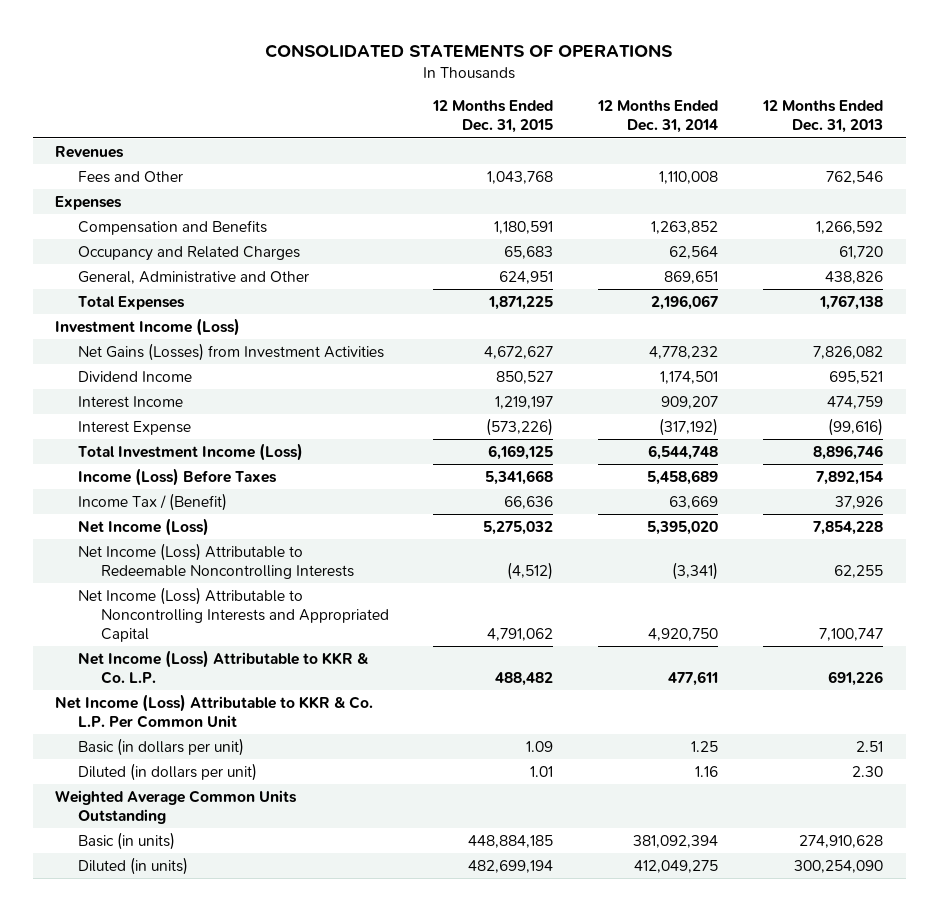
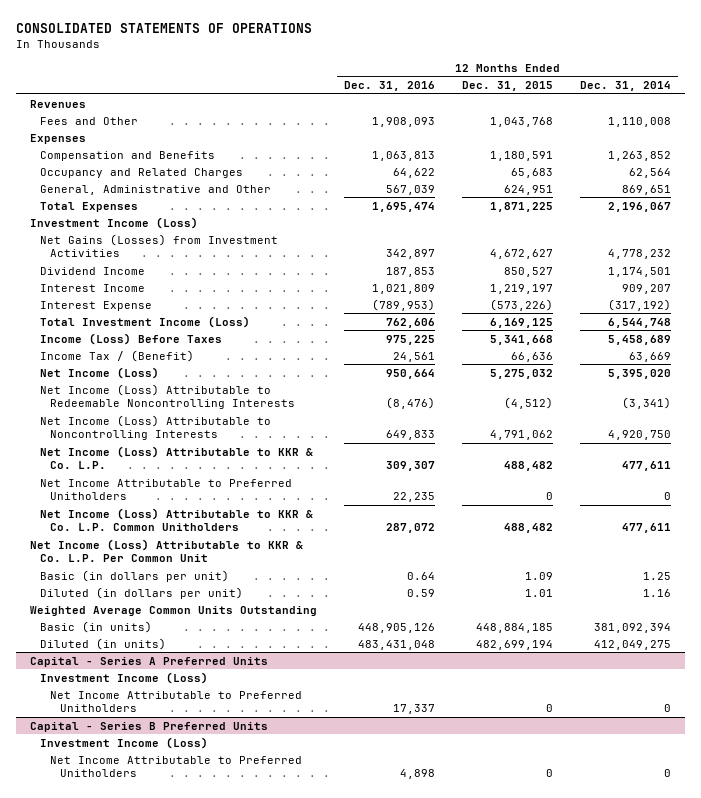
[762,100,884,134] 12 Months Ended Dec. 31, 2013 -> none
none -> [343,81,435,92] Dec. 31, 2016
[77,586,389,642] Net Income (Loss) Attributable to Noncontrolling Interests and Appropriated Capital -> [39,414,271,441] Net Income (Loss) Attributable to Noncontrolling Interests
none -> [39,478,292,501] Net Income Attributable to Preferred Unitholders
none -> [39,507,313,532] Net Income (Loss) Attributable to KKR & Co. L.P. Common Unitholders
none -> [29,656,268,667] Capital - Series A Preferred Units
none -> [39,671,208,684] Investment Income (Loss)
none -> [49,690,302,713] Net Income Attributable to Preferred Unitholders
none -> [29,721,268,732] Capital - Series B Preferred Units
none -> [39,736,208,749] Investment Income (Loss)
none -> [49,755,302,778] Net Income Attributable to Preferred Unitholders

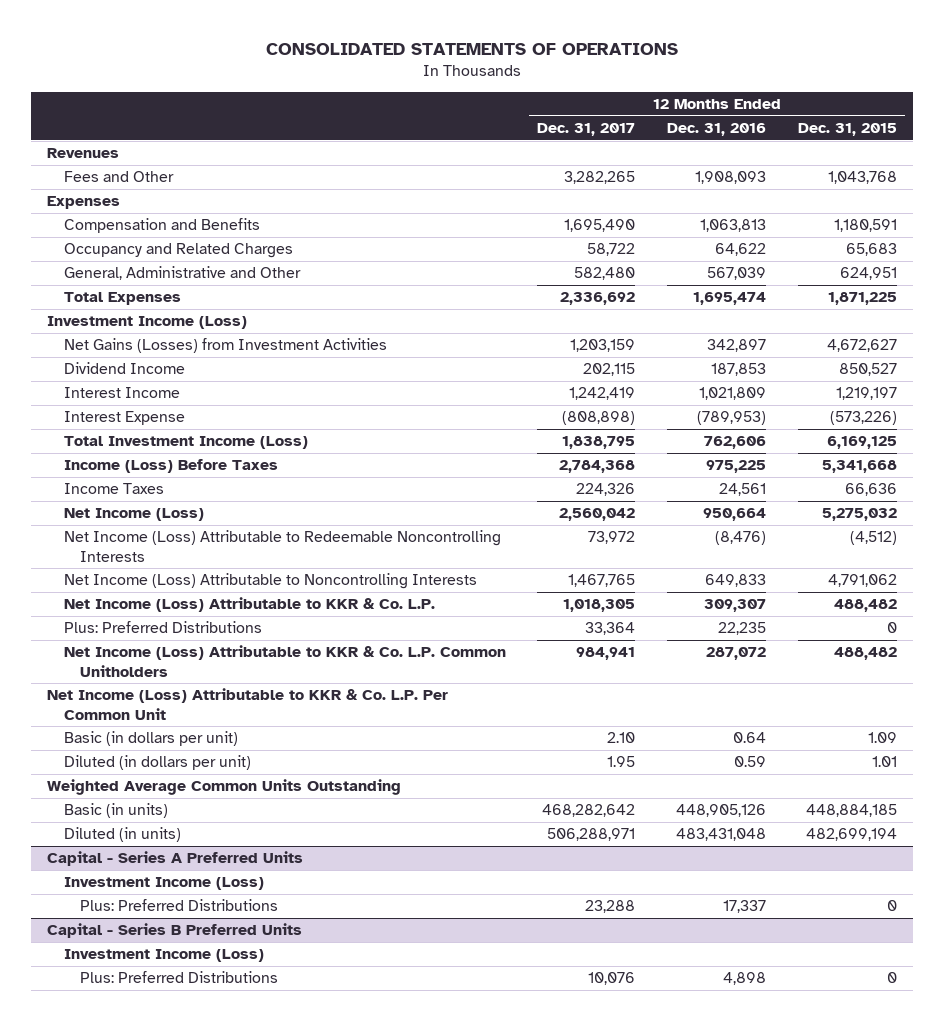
[580,81,672,92] Dec. 31, 2014 -> none
none -> [537,123,636,137] Dec. 31, 2017
[39,349,194,362] Income Tax / (Benefit) -> [63,483,164,495] Income Taxes
[39,478,292,501] Net Income Attributable to Preferred Unitholders -> [63,621,262,634] Plus: Preferred Distributions
[49,690,302,713] Net Income Attributable to Preferred Unitholders -> [80,899,279,912] Plus: Preferred Distributions
[49,755,302,778] Net Income Attributable to Preferred Unitholders -> [80,971,279,984] Plus: Preferred Distributions

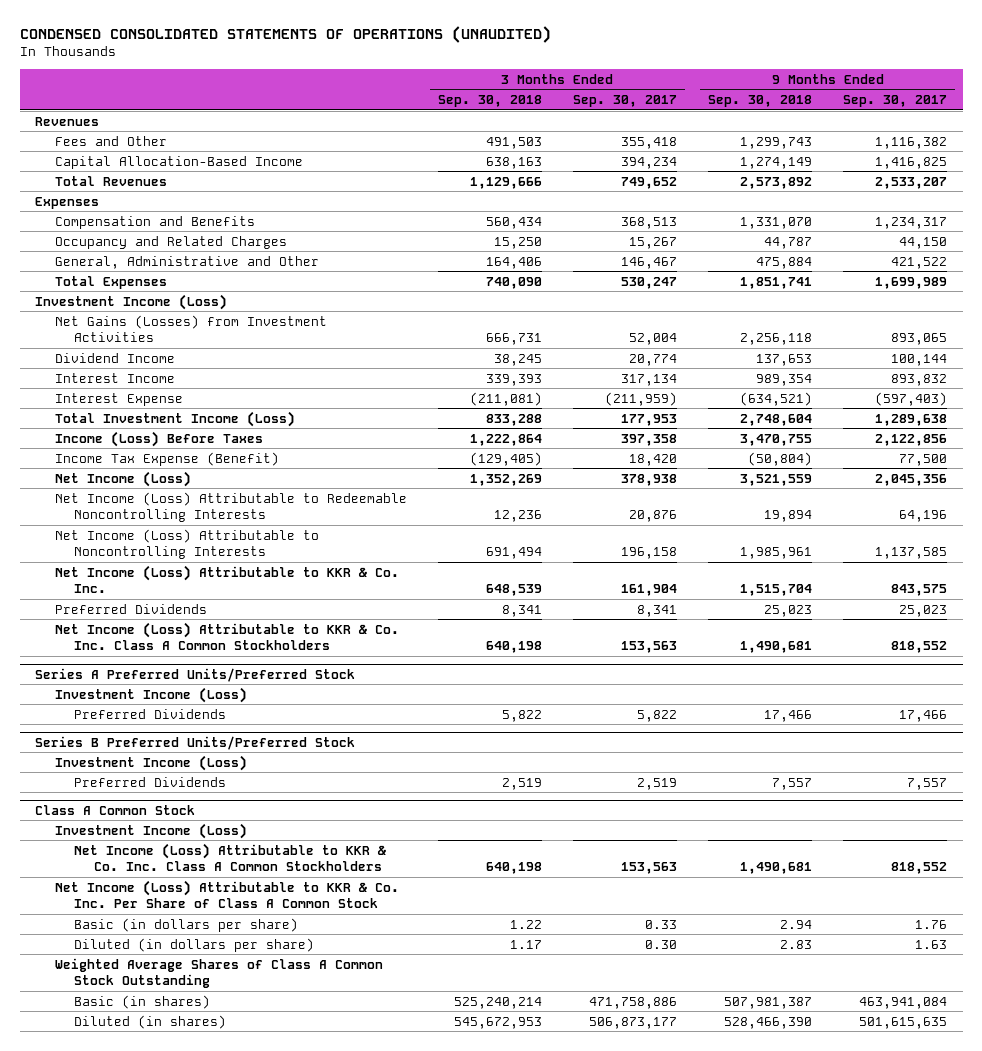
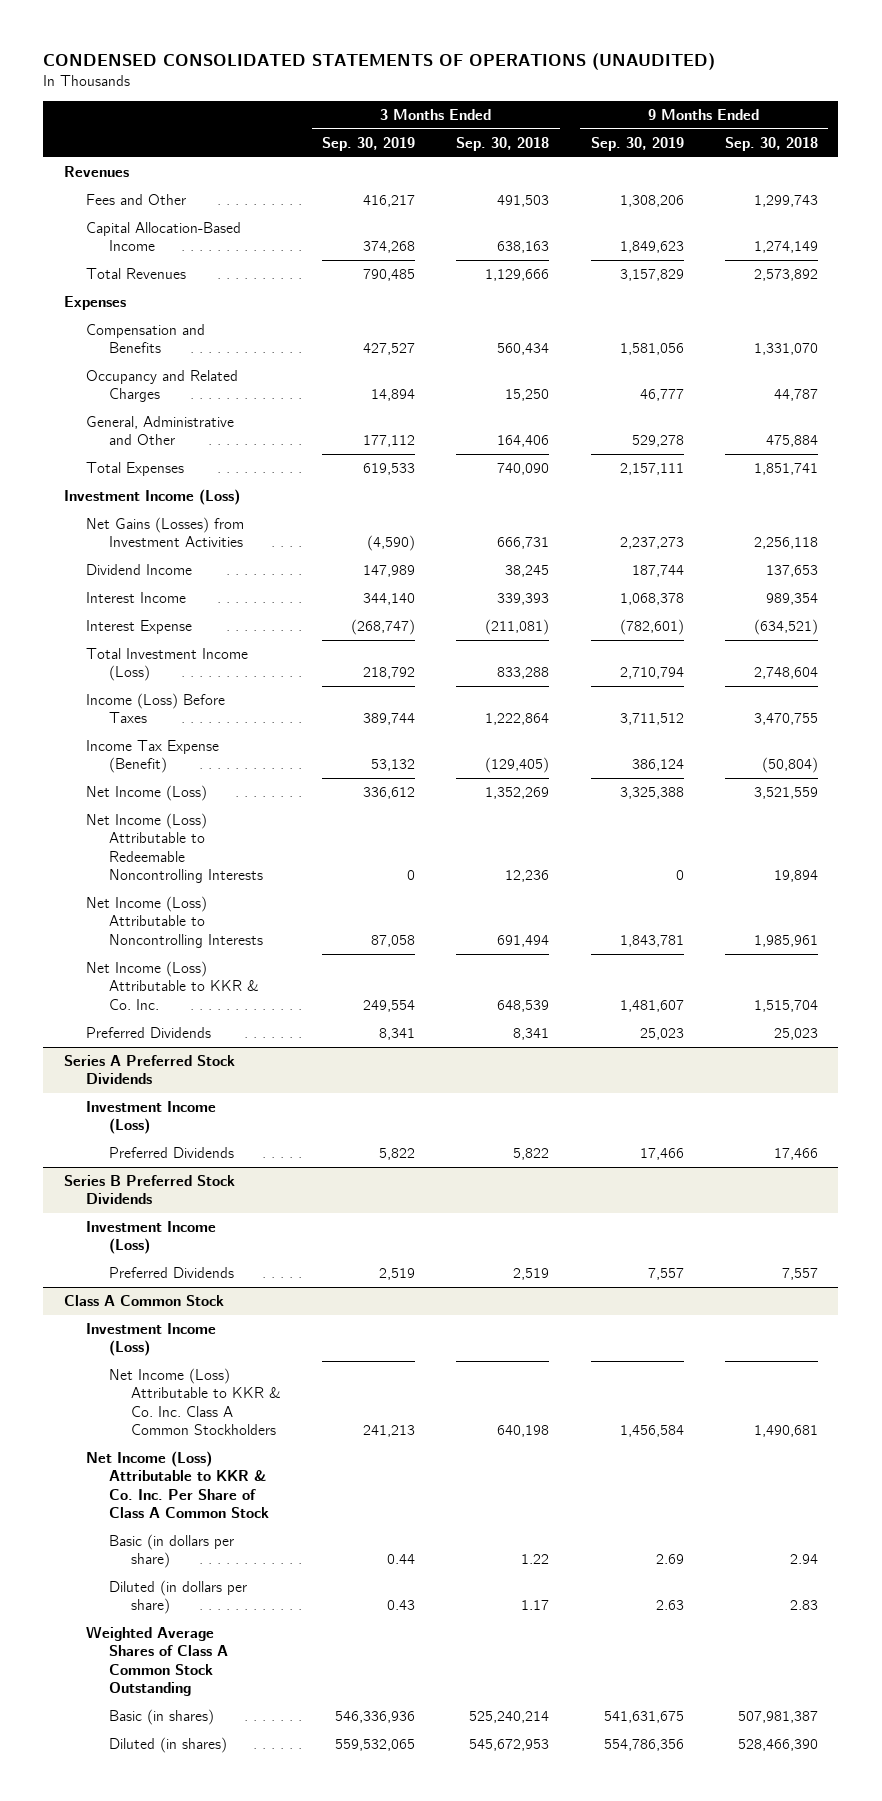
[572,95,677,108] Sep. 30, 2017 -> none
[843,95,948,108] Sep. 30, 2017 -> none
none -> [322,136,416,151] Sep. 30, 2019
none -> [590,136,684,151] Sep. 30, 2019
[54,621,399,650] Net Income (Loss) Attributable to KKR & Co. Inc. Class A Common Stockholders -> none
[35,667,356,682] Series A Preferred Units/Preferred Stock -> [63,1055,235,1085] Series A Preferred Stock Dividends
[35,735,356,750] Series B Preferred Units/Preferred Stock -> [63,1175,235,1205] Series B Preferred Stock Dividends

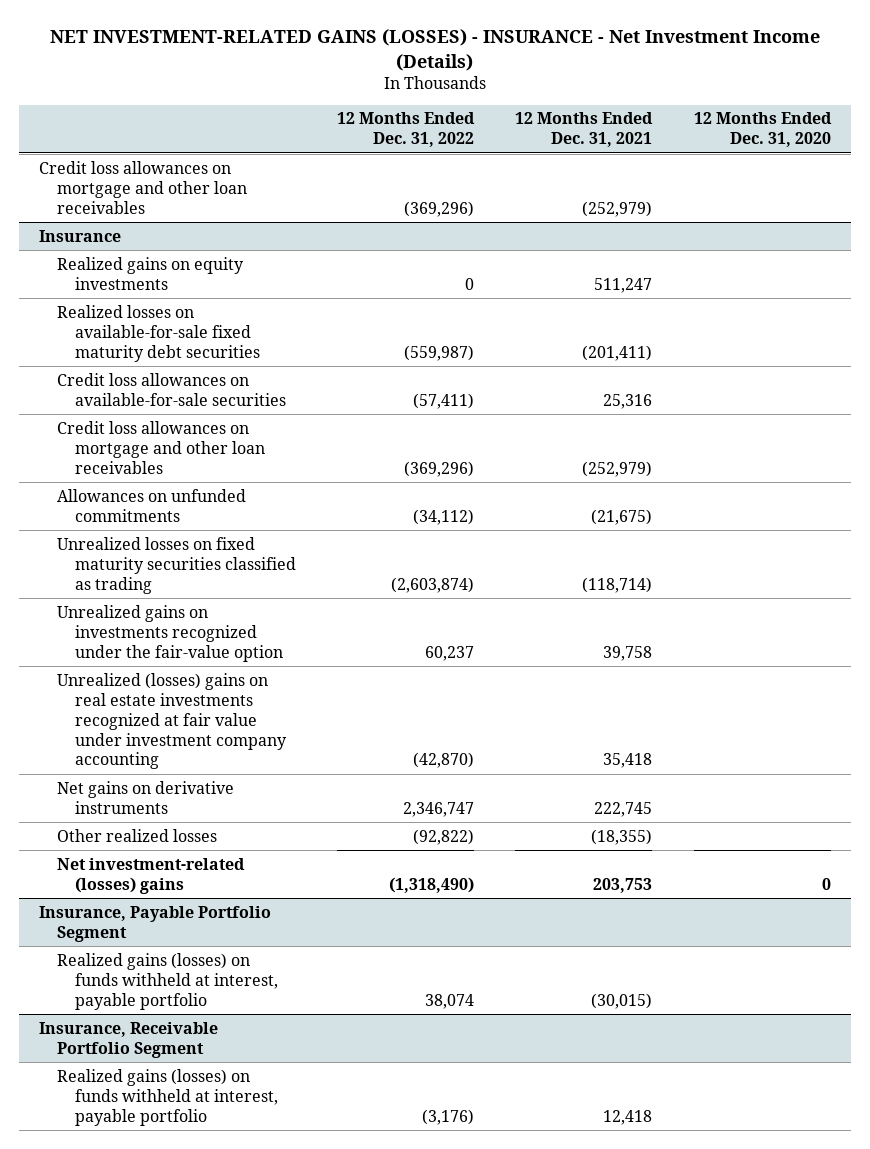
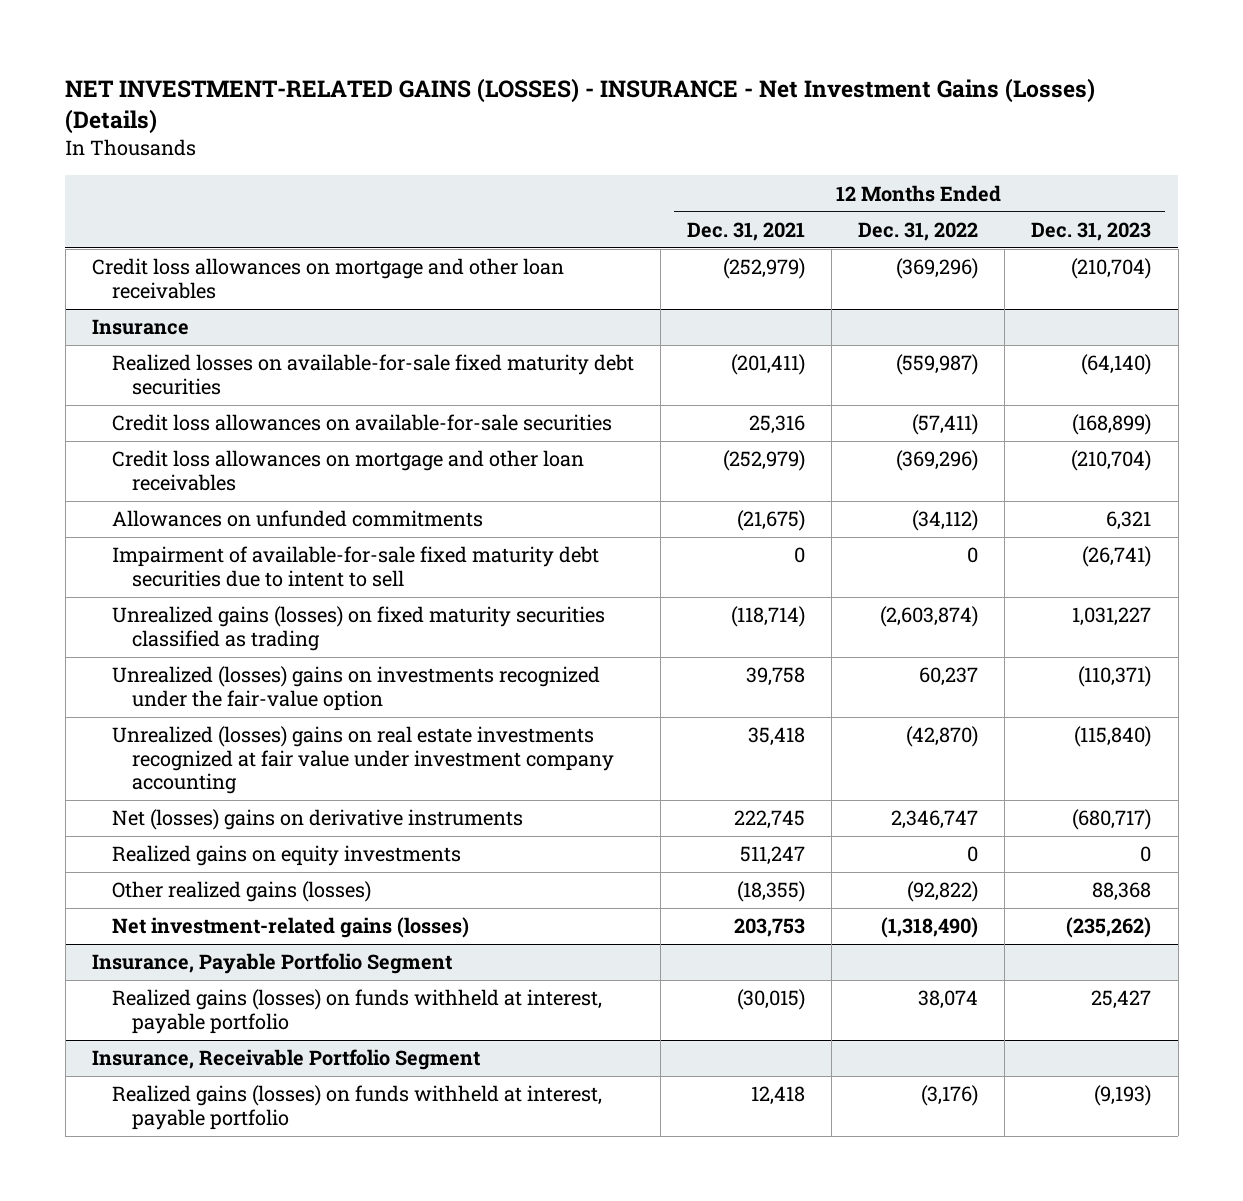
[49,29,820,71] NET INVESTMENT-RELATED GAINS (LOSSES) - INSURANCE - Net Investment Income (Details) -> [65,77,1096,134] NET INVESTMENT-RELATED GAINS (LOSSES) - INSURANCE - Net Investment Gains (Losses) (Details)
[693,112,832,148] 12 Months Ended Dec. 31, 2020 -> none
none -> [1031,222,1152,242] Dec. 31, 2023
none -> [112,546,600,587] Impairment of available-for-sale fixed maturity debt securities due to intent to sell
[57,536,296,594] Unrealized losses on fixed maturity securities classified as trading -> [112,606,606,651] Unrealized gains (losses) on fixed maturity securities classified as trading
[57,604,283,662] Unrealized gains on investments recognized under the fair-value option -> [112,666,601,711] Unrealized (losses) gains on investments recognized under the fair-value option
[57,780,235,814] Net gains on derivative instruments -> [112,809,524,831] Net (losses) gains on derivative instruments
[57,256,245,290] Realized gains on equity investments -> [112,845,462,867] Realized gains on equity investments
[57,828,218,842] Other realized losses -> [112,881,372,903] Other realized gains (losses)
[57,857,246,894] Net investment-related (losses) gains -> [112,917,470,939] Net investment-related gains (losses)

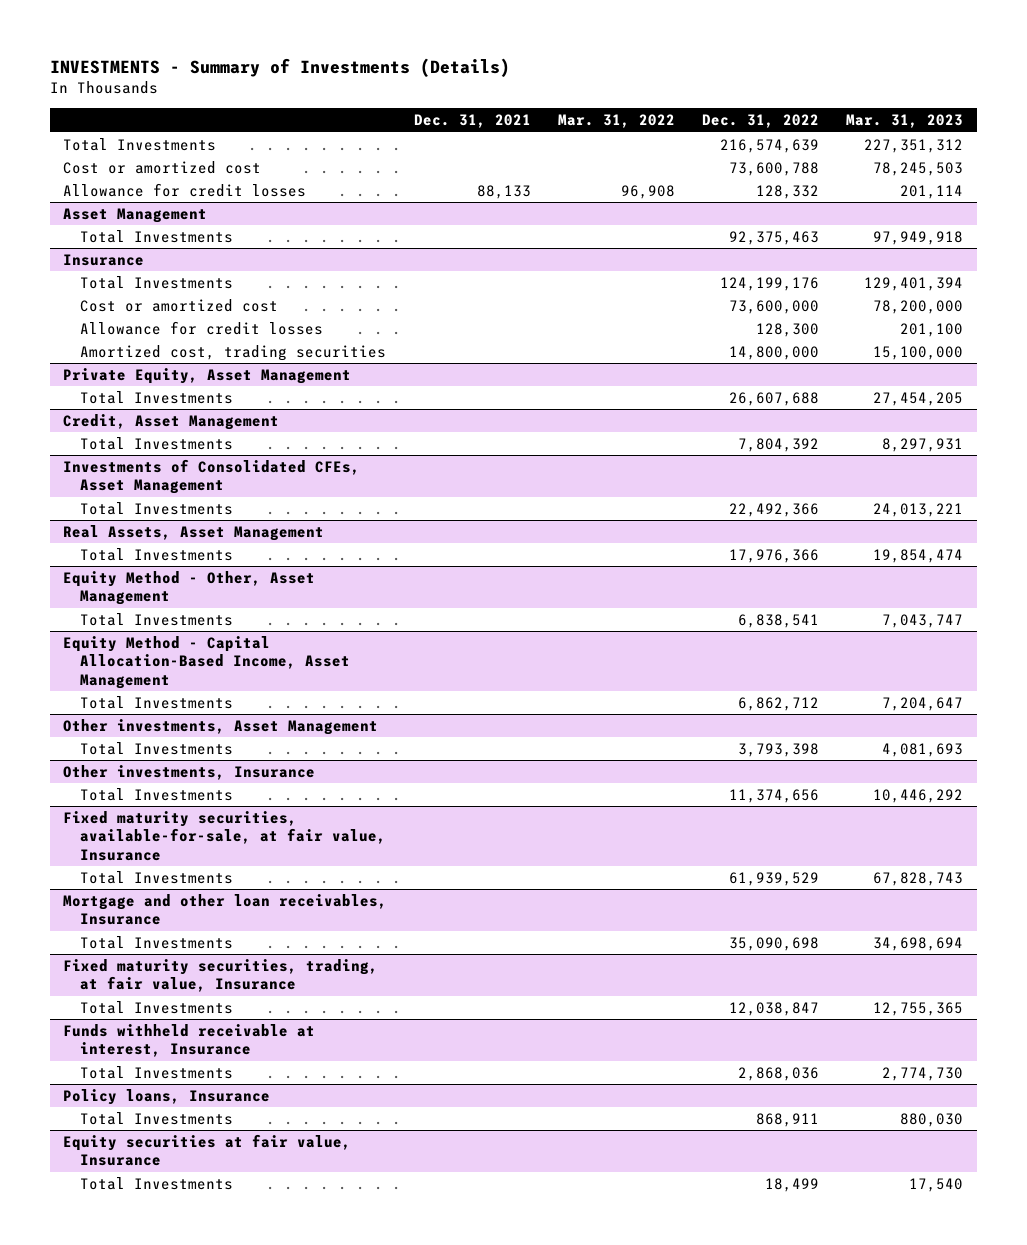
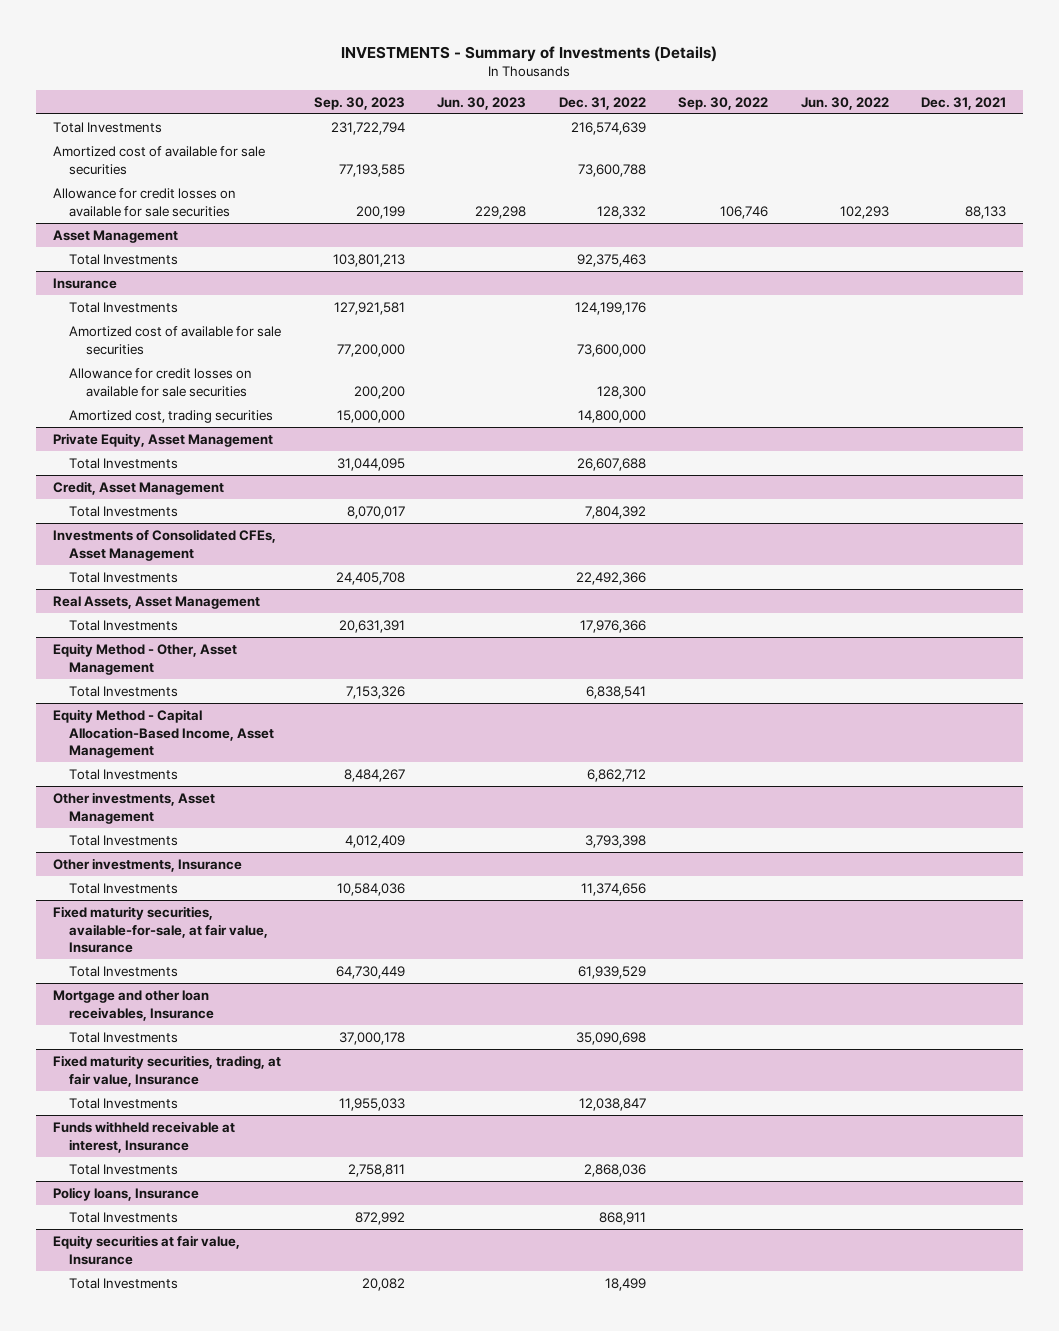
[558,114,676,129] Mar. 31, 2022 -> none
[846,114,964,129] Mar. 31, 2023 -> none
none -> [313,96,405,110] Sep. 30, 2023
none -> [437,96,527,110] Jun. 30, 2023
none -> [678,96,769,110] Sep. 30, 2022
none -> [800,96,889,110] Jun. 30, 2022
[63,160,262,174] Cost or amortized cost -> [52,145,265,175] Amortized cost of available for sale securities
[63,182,307,197] Allowance for credit losses -> [52,187,236,217] Allowance for credit losses on available for sale securities
[80,298,279,312] Cost or amortized cost -> [69,325,282,355] Amortized cost of available for sale securities
[80,320,324,335] Allowance for credit losses -> [69,367,253,397] Allowance for credit losses on available for sale securities

